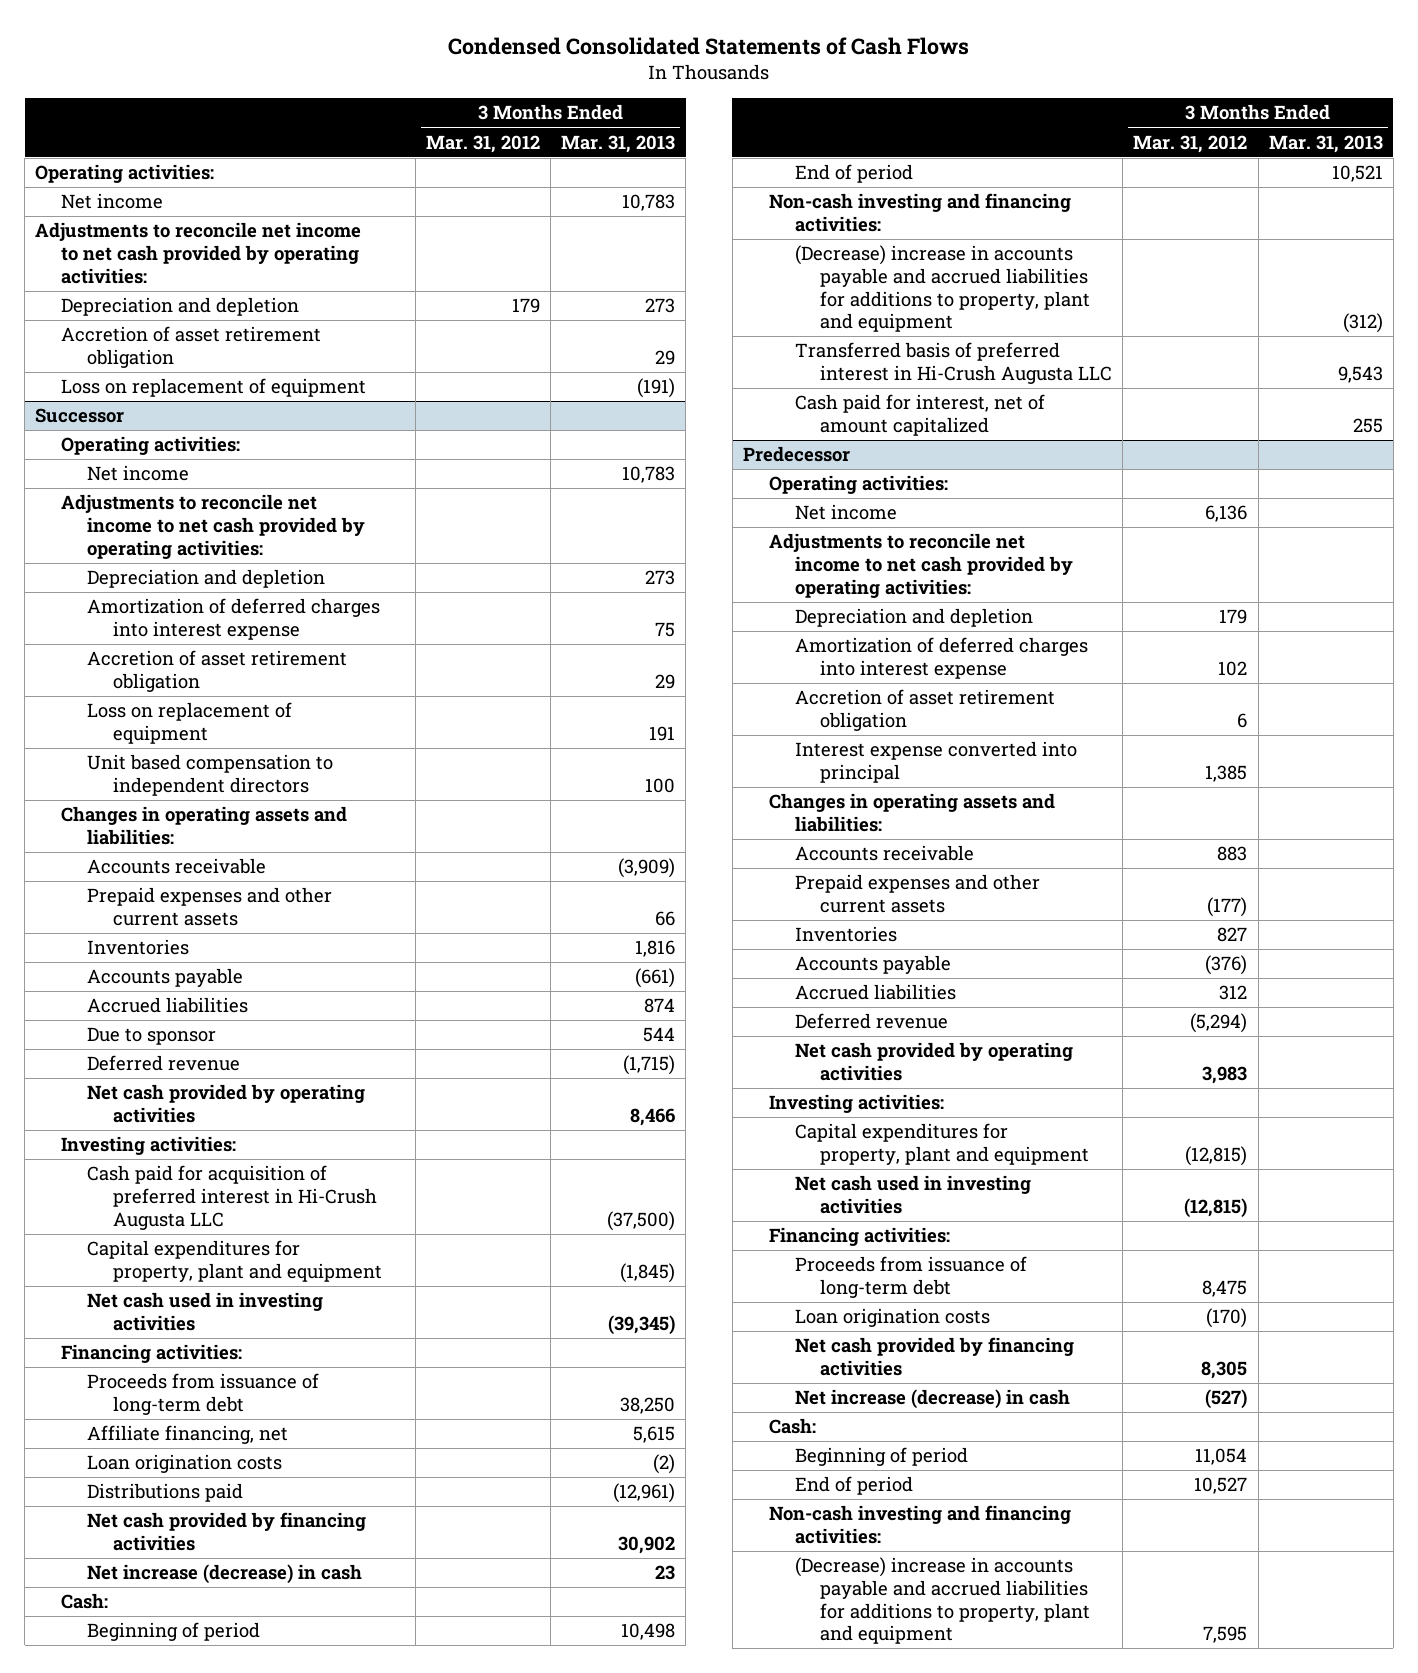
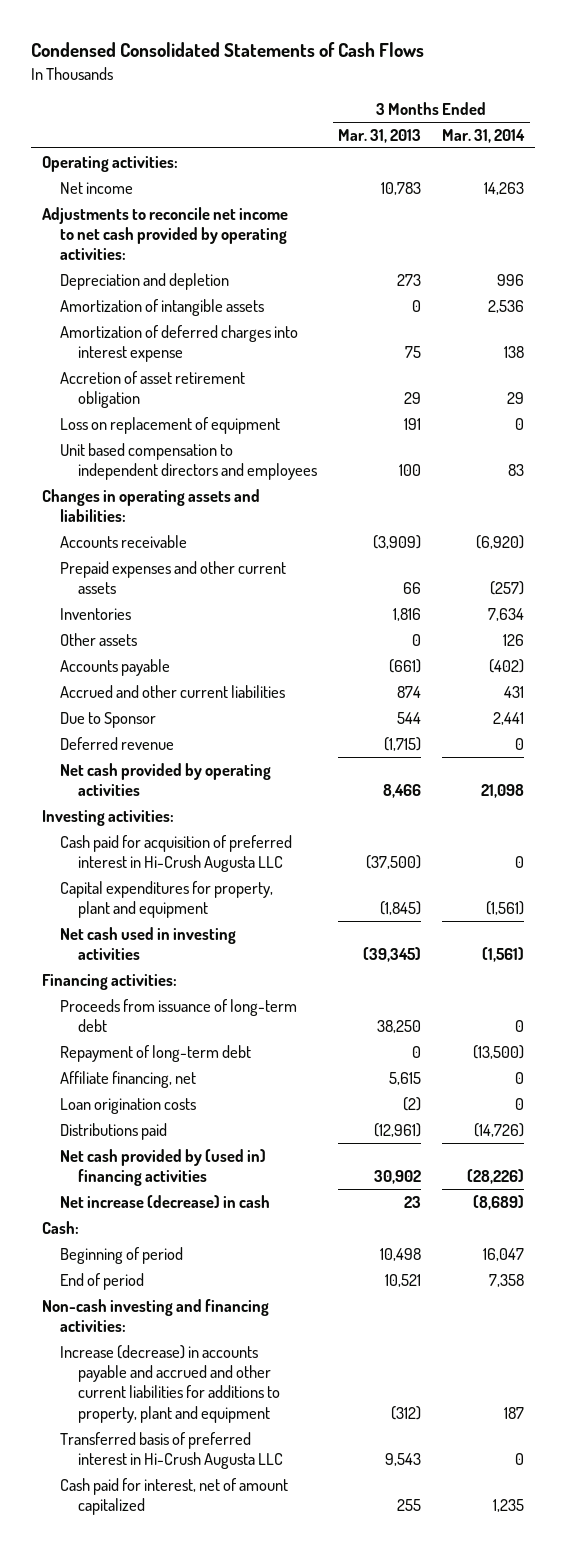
[425,134,540,153] Mar. 31, 2012 -> none
none -> [442,129,526,144] Mar. 31, 2014
[61,326,322,369] Accretion of asset retirement obligation -> none
[61,378,367,398] Loss on replacement of equipment -> none
[35,408,125,424] Successor -> none
[61,436,241,456] Operating activities: -> none
[87,465,190,482] Net income -> none
[61,494,366,559] Adjustments to reconcile net income to net cash provided by operating activities: -> none
[87,569,326,589] Depreciation and depletion -> none
none -> [59,298,264,316] Amortization of intangible assets
[87,754,334,797] Unit based compensation to independent directors -> [59,442,317,481] Unit based compensation to independent directors and employees
none -> [59,632,137,646] Other assets
[87,997,249,1014] Accrued liabilities -> [59,684,285,698] Accrued and other current liabilities
[87,1027,217,1046] Due to sponsor -> [59,711,156,728] Due to Sponsor
none -> [59,1044,251,1062] Repayment of long-term debt
[87,1512,367,1552] Net cash provided by financing activities -> [59,1148,266,1187] Net cash provided by (used in) financing activities
[794,245,1091,333] (Decrease) increase in accounts payable and accrued liabilities for additions to property, plant and equipment -> [59,1344,280,1423] Increase (decrease) in accounts payable and accrued and other current liabilities for additions to property, plant and equipment
[742,446,850,463] Predecessor -> none
[768,475,948,495] Operating activities: -> none
[794,504,897,521] Net income -> none
[768,533,1073,598] Adjustments to reconcile net income to net cash provided by operating activities: -> none
[794,608,1033,628] Depreciation and depletion -> none
[794,637,1088,680] Amortization of deferred charges into interest expense -> none
[794,689,1055,732] Accretion of asset retirement obligation -> none
[794,741,1077,784] Interest expense converted into principal -> none
[768,793,1055,833] Changes in operating assets and liabilities: -> none
[794,845,974,862] Accounts receivable -> none
[794,874,1040,914] Prepaid expenses and other current assets -> none
[794,926,897,943] Inventories -> none
[794,955,951,975] Accounts payable -> none
[794,984,956,1001] Accrued liabilities -> none
[794,1013,948,1030] Deferred revenue -> none
[794,1042,1073,1082] Net cash provided by operating activities -> none
[768,1094,944,1114] Investing activities: -> none
[794,1123,1090,1166] Capital expenditures for property, plant and equipment -> none
[794,1175,1031,1215] Net cash used in investing activities -> none
[768,1227,950,1247] Financing activities: -> none
[794,1256,1027,1299] Proceeds from issuance of long-term debt -> none
[794,1308,990,1328] Loan origination costs -> none
[794,1337,1074,1377] Net cash provided by financing activities -> none
[794,1389,1070,1410] Net increase (decrease) in cash -> none
[768,1418,816,1435] Cash: -> none
[794,1447,968,1467] Beginning of period -> none
[794,1476,913,1496] End of period -> none
[768,1505,1071,1545] Non-cash investing and financing activities: -> none
[794,1557,1091,1645] (Decrease) increase in accounts payable and accrued liabilities for additions to property, plant and equipment -> none

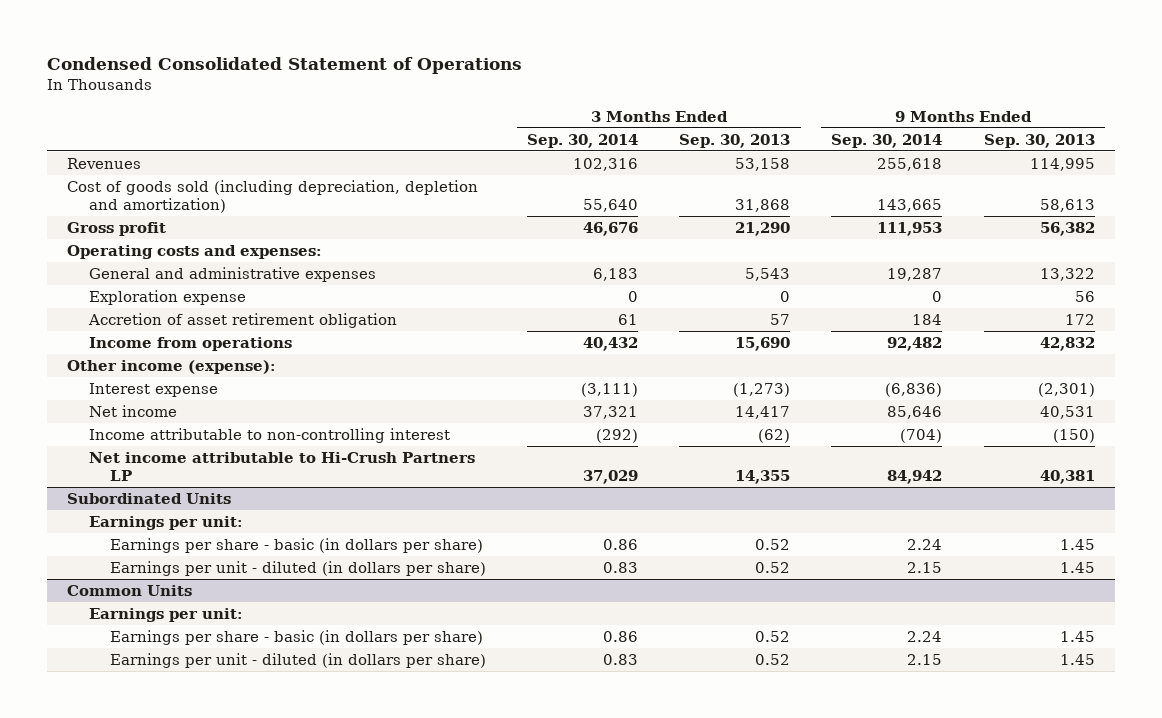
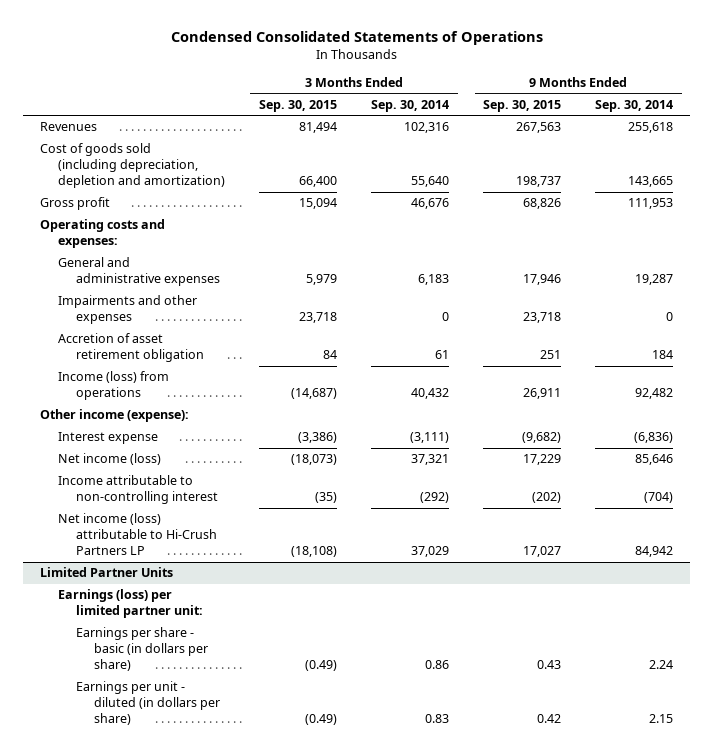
[46,56,522,74] Condensed Consolidated Statement of Operations -> [170,31,543,46] Condensed Consolidated Statements of Operations
[679,133,791,148] Sep. 30, 2013 -> none
[983,133,1095,148] Sep. 30, 2013 -> none
none -> [258,99,337,112] Sep. 30, 2015
none -> [483,99,562,112] Sep. 30, 2015
[88,289,246,305] Exploration expense -> none
none -> [57,295,197,325] Impairments and other expenses
[88,336,292,351] Income from operations -> [57,371,169,401] Income (loss) from operations
[88,404,177,417] Net income -> [57,453,161,466] Net income (loss)
[67,492,232,504] Subordinated Units -> none
[109,537,483,553] Earnings per share - basic (in dollars per share) -> none
[109,560,486,576] Earnings per unit - diluted (in dollars per share) -> none
[67,584,193,596] Common Units -> none
[88,607,243,622] Earnings per unit: -> none
[88,451,475,482] Net income attributable to Hi-Crush Partners LP -> [57,513,217,556] Net income (loss) attributable to Hi-Crush Partners LP
none -> [39,567,173,578] Limited Partner Units
[88,515,243,530] Earnings per unit: -> [57,589,203,619] Earnings (loss) per limited partner unit:

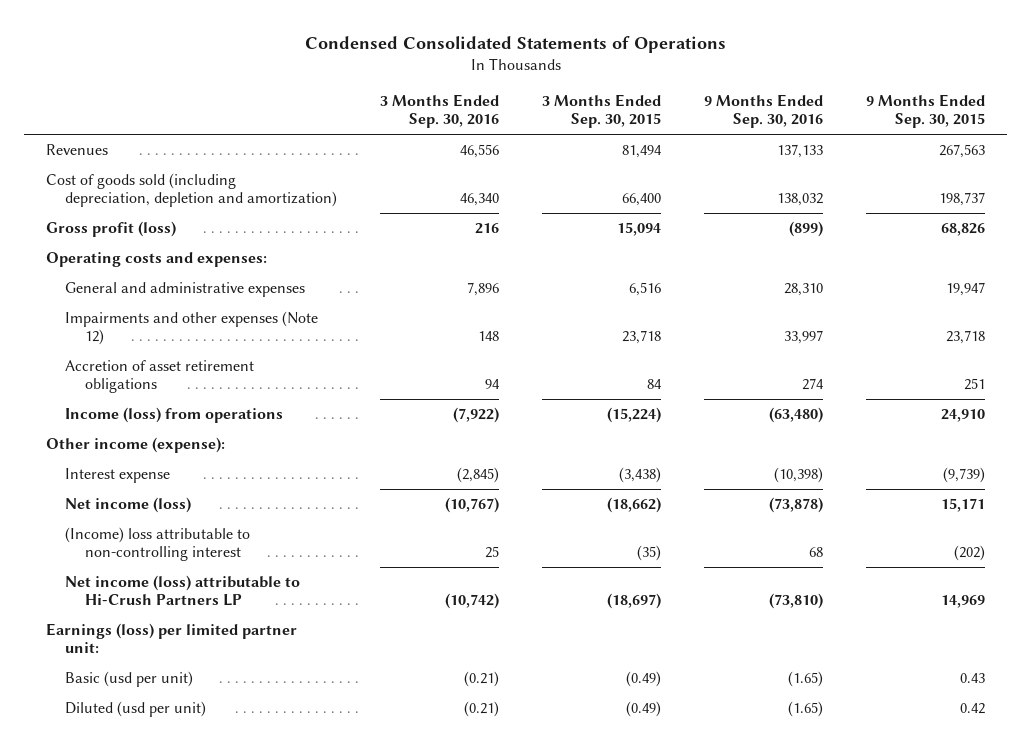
[371,99,450,112] Sep. 30, 2014 -> none
[595,99,674,112] Sep. 30, 2014 -> none
none -> [380,94,500,129] 3 Months Ended Sep. 30, 2016
none -> [704,94,824,129] 9 Months Ended Sep. 30, 2016
[39,197,110,211] Gross profit -> [45,221,176,238] Gross profit (loss)
[305,274,337,286] 5,979 -> [629,282,662,297] 6,516
[523,274,562,286] 17,946 -> [946,282,986,297] 19,947
[57,295,197,325] Impairments and other expenses -> [65,311,319,346] Impairments and other expenses (Note 12)
[57,333,204,363] Accretion of asset retirement obligation -> [65,360,255,394] Accretion of asset retirement obligations
[290,388,337,400] (14,687) -> [607,407,662,424] (15,224)
[523,388,562,400] 26,911 -> [941,409,986,423] 24,910
[39,567,173,578] Limited Partner Units -> none
[297,432,337,444] (3,386) -> [619,467,662,484] (3,438)
[522,432,562,444] (9,682) -> [943,467,986,484] (9,739)
[290,454,337,466] (18,073) -> [607,497,662,514] (18,662)
[523,454,562,466] 17,229 -> [941,498,986,513] 15,171
[57,475,218,505] Income attributable to non-controlling interest -> [65,527,251,562] (Income) loss attributable to non-controlling interest
[290,546,337,558] (18,108) -> [607,593,662,610] (18,697)
[523,546,562,558] 17,027 -> [941,595,986,609] 14,969
[75,627,208,672] Earnings per share - basic (in dollars per share) -> [65,671,194,688] Basic (usd per unit)
[75,681,220,726] Earnings per unit - diluted (in dollars per share) -> [65,701,207,718] Diluted (usd per unit)

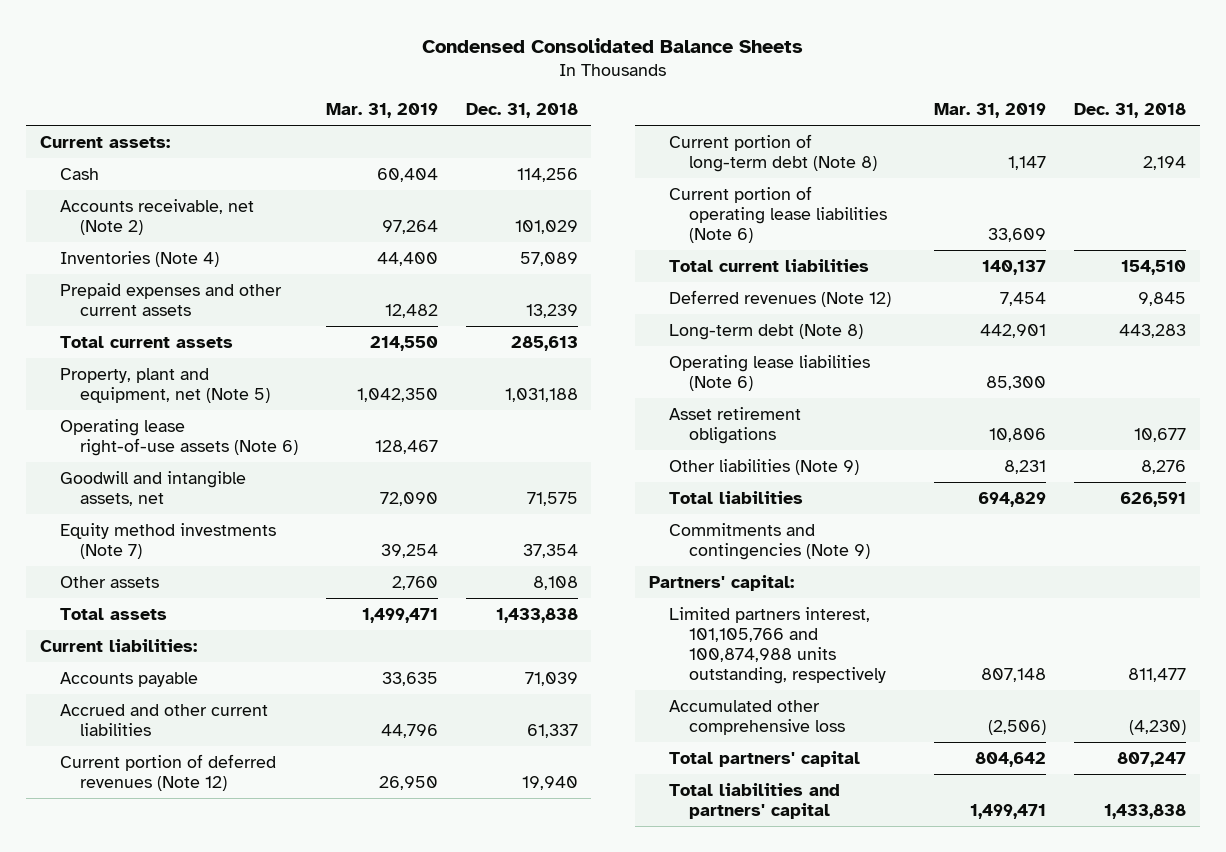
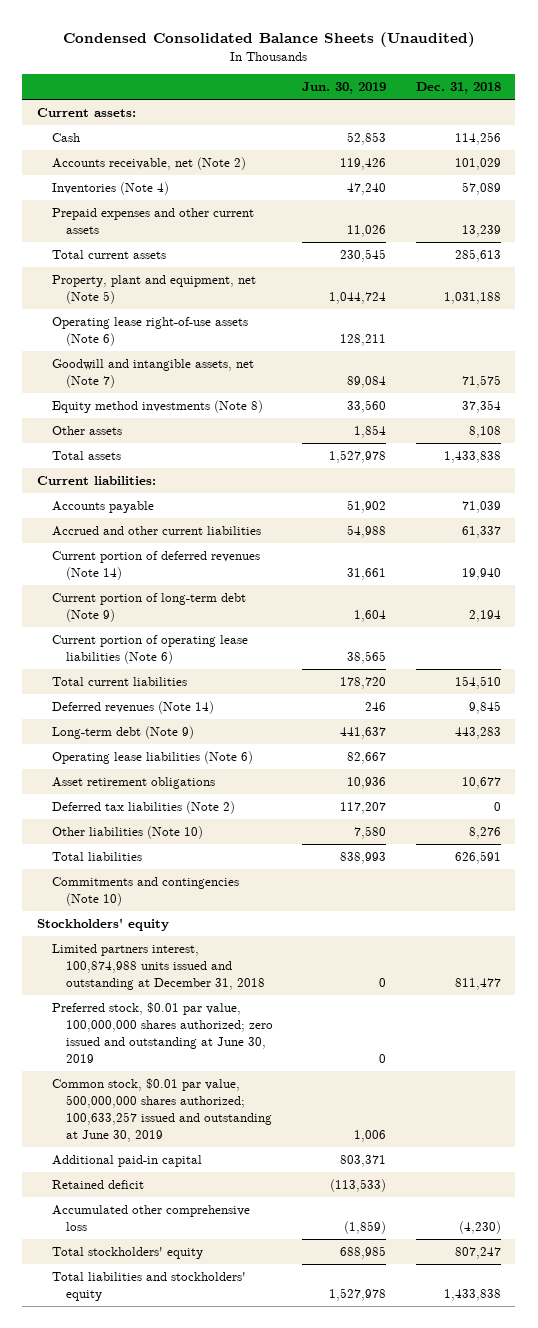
[422,37,804,53] Condensed Consolidated Balance Sheets -> [62,31,475,47] Condensed Consolidated Balance Sheets (Unaudited)
[325,103,438,119] Mar. 31, 2019 -> none
none -> [302,82,387,95] Jun. 30, 2019
[59,470,246,506] Goodwill and intangible assets, net -> [51,359,254,389] Goodwill and intangible assets, net (Note 7)
[59,522,276,559] Equity method investments (Note 7) -> [51,400,263,414] Equity method investments (Note 8)
[59,753,276,791] Current portion of deferred revenues (Note 12) -> [51,551,260,581] Current portion of deferred revenues (Note 14)
[668,133,877,172] Current portion of long-term debt (Note 8) -> [51,593,246,623] Current portion of long-term debt (Note 9)
[668,289,891,307] Deferred revenues (Note 12) -> [51,701,214,715] Deferred revenues (Note 14)
[668,323,863,340] Long-term debt (Note 8) -> [51,726,194,740] Long-term debt (Note 9)
none -> [51,801,235,815] Deferred tax liabilities (Note 2)
[668,458,859,475] Other liabilities (Note 9) -> [51,826,203,840] Other liabilities (Note 10)
[668,522,870,560] Commitments and contingencies (Note 9) -> [51,877,239,907] Commitments and contingencies (Note 10)
[648,574,794,591] Partners' capital: -> [37,918,170,932] Stockholders' equity
[668,606,886,685] Limited partners interest, 101,105,766 and 100,874,988 units outstanding, respectively -> [51,944,265,990] Limited partners interest, 100,874,988 units issued and outstanding at December 31, 2018
none -> [51,1002,273,1063] Preferred stock, $0.01 par value, 100,000,000 shares authorized; zero issued and outstanding at June 30, 2019
none -> [51,1078,272,1142] Common stock, $0.01 par value, 500,000,000 shares authorized; 100,633,257 issued and outstanding at June 30, 2019
none -> [51,1155,202,1168] Additional paid-in capital
none -> [51,1180,144,1190] Retained deficit
[668,750,860,767] Total partners' capital -> [51,1247,203,1260] Total stockholders' equity
[668,782,840,819] Total liabilities and partners' capital -> [51,1272,246,1302] Total liabilities and stockholders' equity

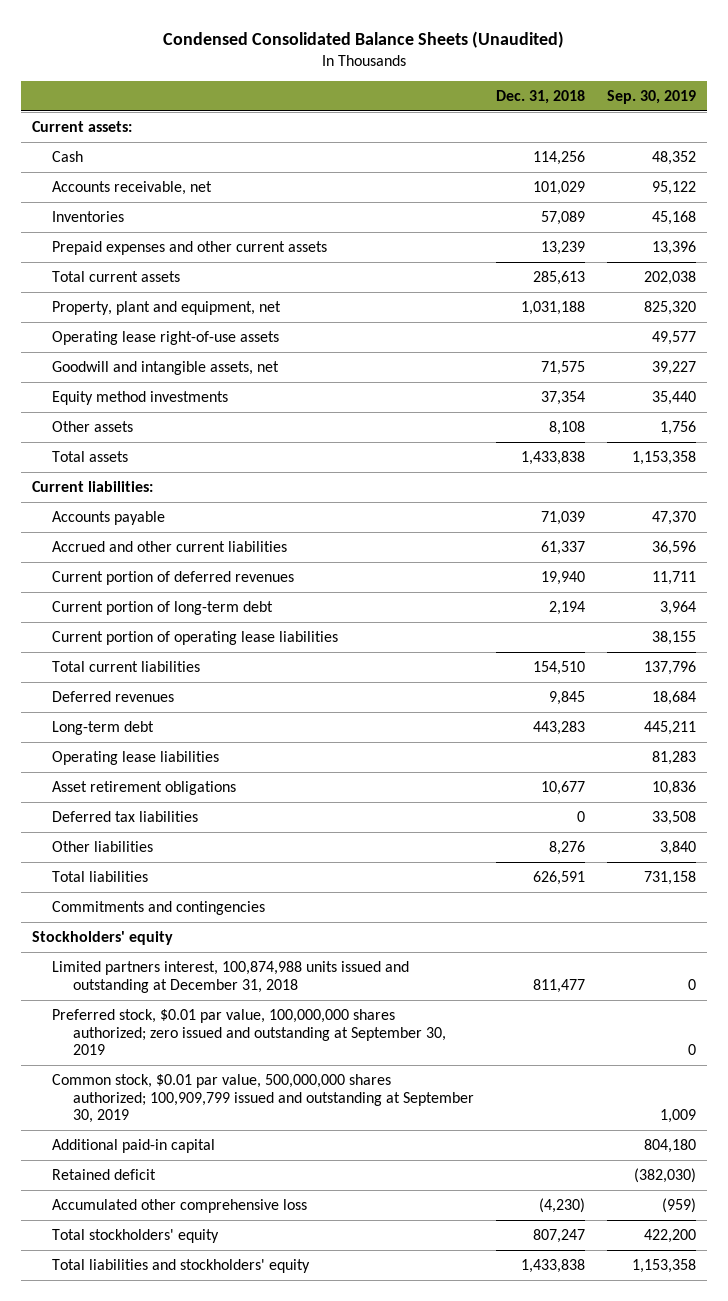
[302,82,387,95] Jun. 30, 2019 -> none
none -> [606,89,696,104] Sep. 30, 2019
[51,157,246,171] Accounts receivable, net (Note 2) -> [52,180,213,195] Accounts receivable, net
[51,182,169,196] Inventories (Note 4) -> [52,210,125,222] Inventories
[51,275,256,305] Property, plant and equipment, net (Note 5) -> [52,300,282,315] Property, plant and equipment, net
[51,317,248,347] Operating lease right-of-use assets (Note 6) -> [52,330,280,345] Operating lease right-of-use assets
[51,359,254,389] Goodwill and intangible assets, net (Note 7) -> [52,360,280,375] Goodwill and intangible assets, net
[51,400,263,414] Equity method investments (Note 8) -> [52,390,229,405] Equity method investments
[51,551,260,581] Current portion of deferred revenues (Note 14) -> [52,570,295,585] Current portion of deferred revenues
[51,593,246,623] Current portion of long-term debt (Note 9) -> [52,600,274,615] Current portion of long-term debt
[51,635,248,665] Current portion of operating lease liabilities (Note 6) -> [52,630,339,645] Current portion of operating lease liabilities
[51,701,214,715] Deferred revenues (Note 14) -> [52,690,175,702] Deferred revenues
[51,726,194,740] Long-term debt (Note 9) -> [52,720,155,735] Long-term debt
[51,751,253,765] Operating lease liabilities (Note 6) -> [52,750,220,765] Operating lease liabilities
[51,801,235,815] Deferred tax liabilities (Note 2) -> [52,810,199,822] Deferred tax liabilities
[51,826,203,840] Other liabilities (Note 10) -> [52,840,154,852] Other liabilities
[51,877,239,907] Commitments and contingencies (Note 10) -> [52,900,266,915] Commitments and contingencies
[51,1002,273,1063] Preferred stock, $0.01 par value, 100,000,000 shares authorized; zero issued and outstanding at June 30, 2019 -> [52,1008,446,1056] Preferred stock, $0.01 par value, 100,000,000 shares authorized; zero issued and outstanding at September 30, 2019
[51,1078,272,1142] Common stock, $0.01 par value, 500,000,000 shares authorized; 100,633,257 issued and outstanding at June 30, 2019 -> [52,1073,474,1124] Common stock, $0.01 par value, 500,000,000 shares authorized; 100,909,799 issued and outstanding at September 30, 2019

